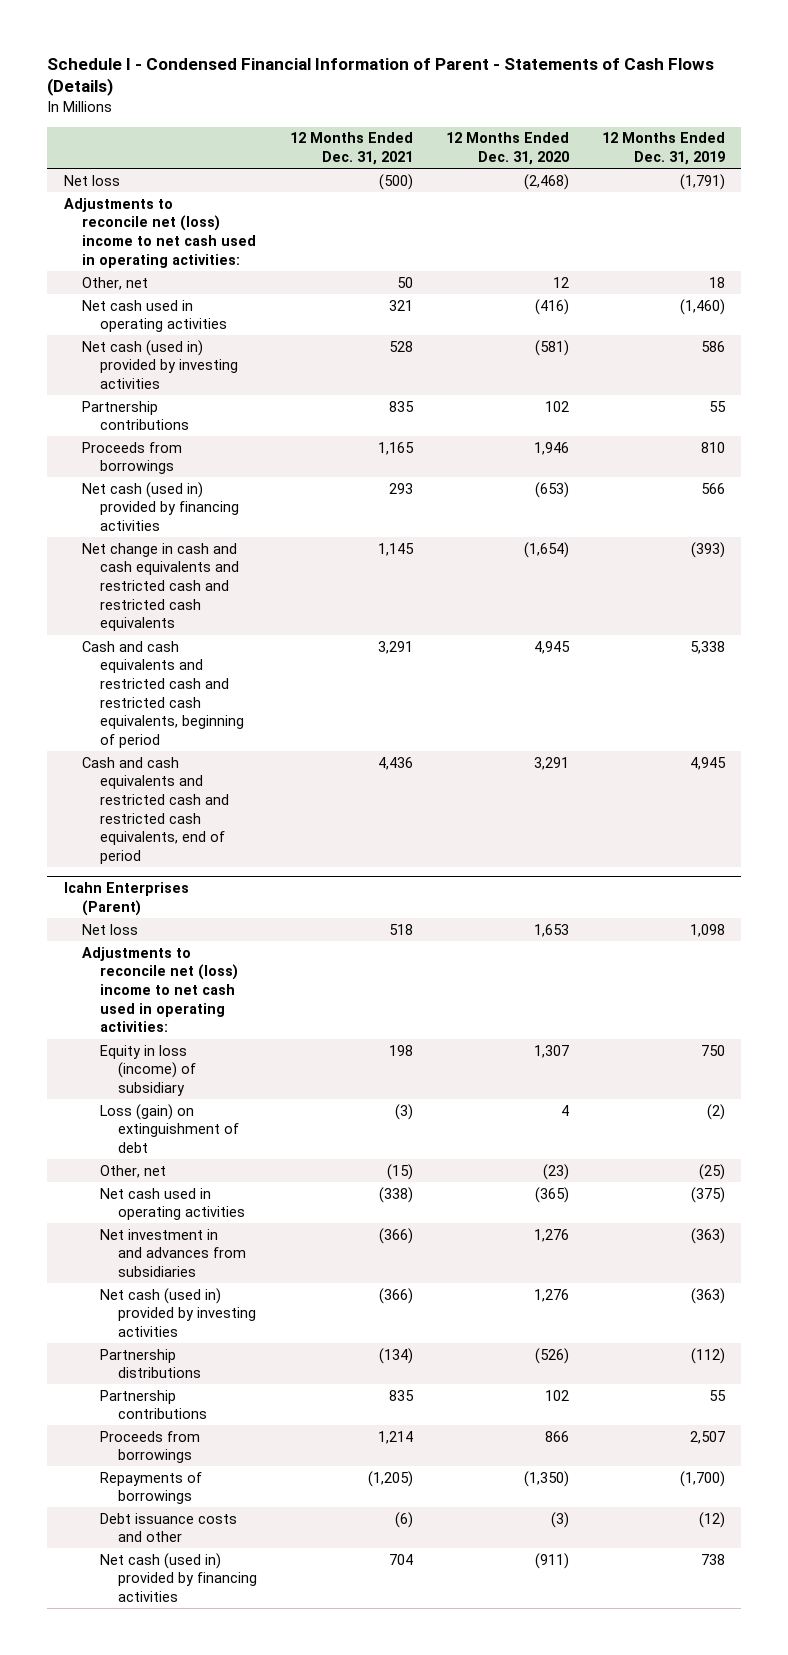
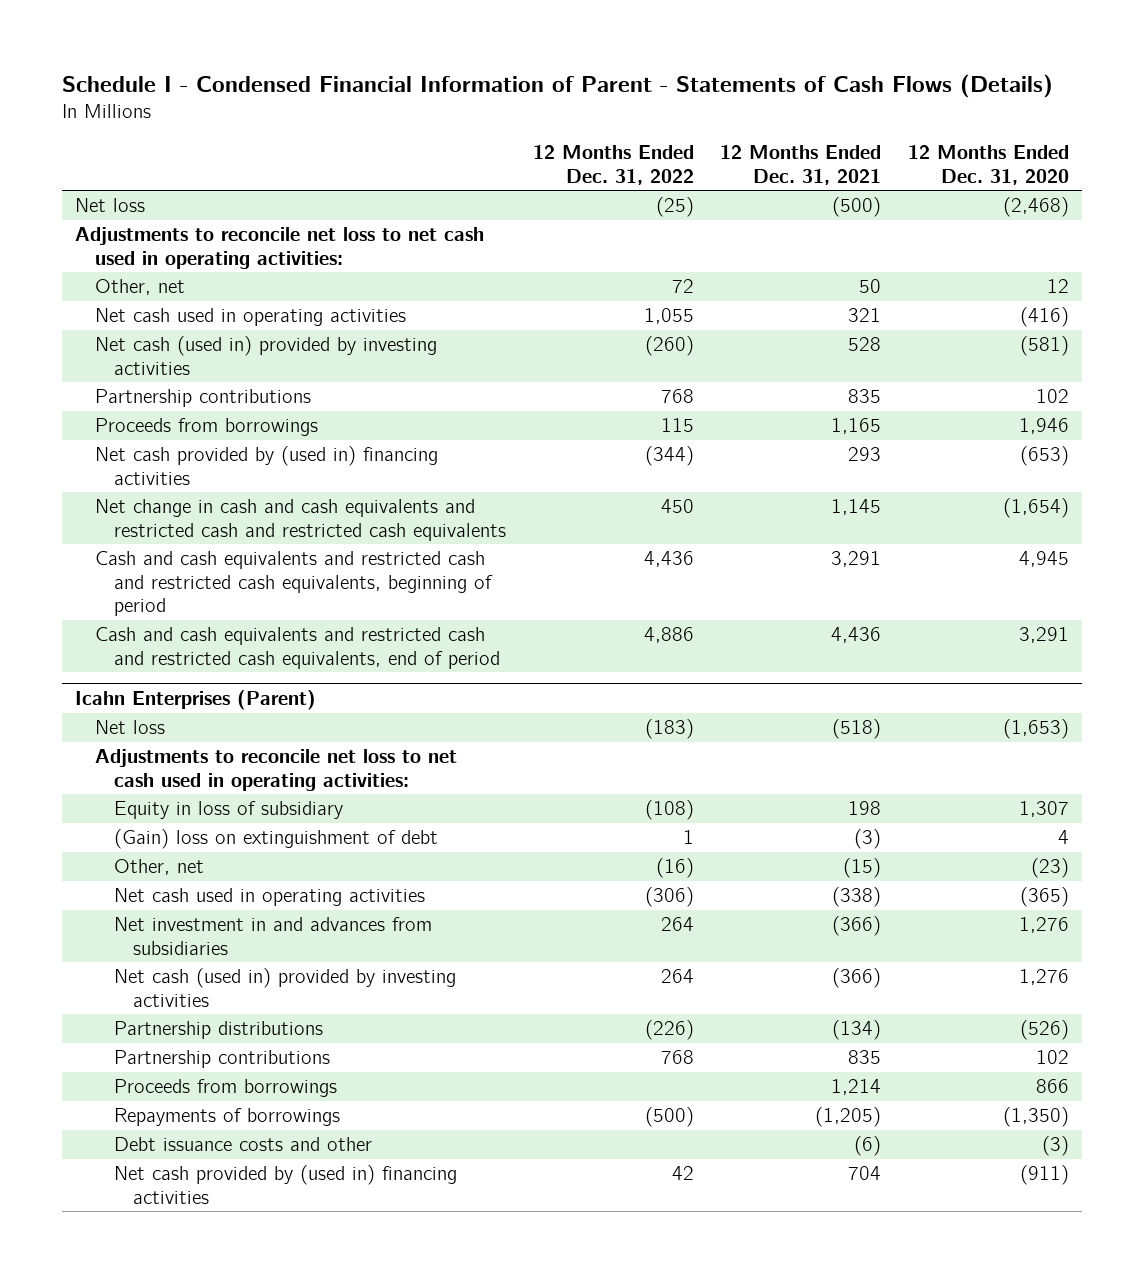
[601,132,725,165] 12 Months Ended Dec. 31, 2019 -> none
none -> [532,145,694,185] 12 Months Ended Dec. 31, 2022
[63,197,256,268] Adjustments to reconcile net (loss) income to net cash used in operating activities: -> [75,227,485,269] Adjustments to reconcile net loss to net cash used in operating activities:
[81,481,239,531] Net cash (used in) provided by financing activities -> [94,446,438,485] Net cash provided by (used in) financing activities
[388,923,413,935] 518 -> [832,719,882,740] (518)
[533,923,569,937] 1,653 -> [1002,719,1069,740] (1,653)
[81,946,238,1033] Adjustments to reconcile net (loss) income to net cash used in operating activities: -> [94,749,457,791] Adjustments to reconcile net loss to net cash used in operating activities:
[99,1044,196,1096] Equity in loss (income) of subsidiary -> [113,801,343,820] Equity in loss of subsidiary
[99,1103,239,1153] Loss (gain) on extinguishment of debt -> [113,829,438,850] (Gain) loss on extinguishment of debt
[99,1552,257,1602] Net cash (used in) provided by financing activities -> [113,1165,457,1204] Net cash provided by (used in) financing activities

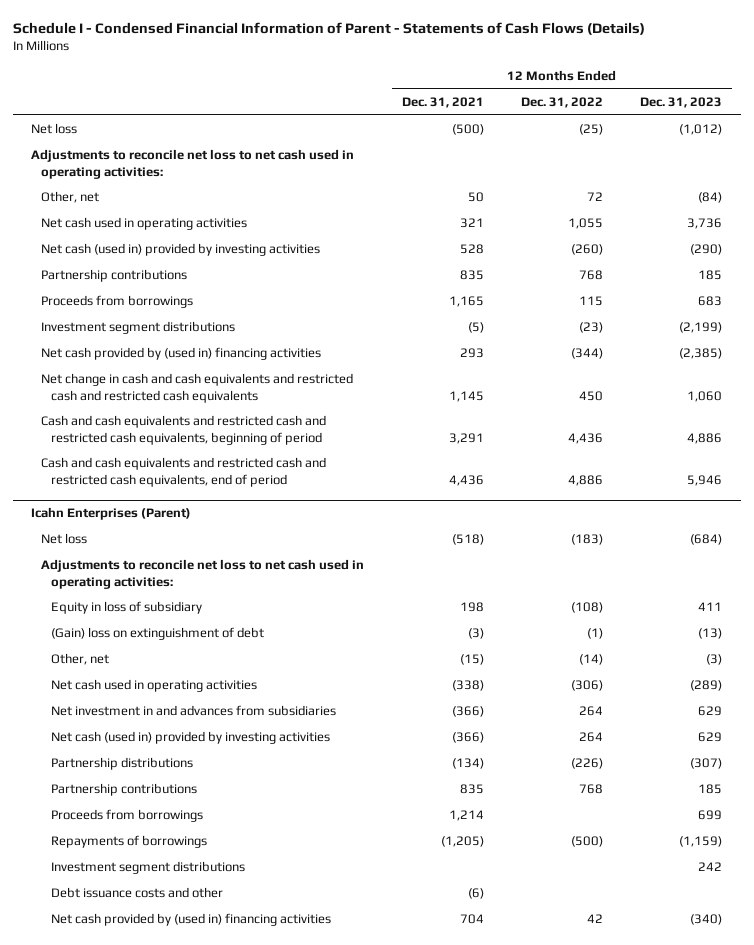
[907,145,1069,185] 12 Months Ended Dec. 31, 2020 -> none
none -> [640,97,723,109] Dec. 31, 2023
none -> [41,321,236,335] Investment segment distributions
[682,830,694,845] 1 -> [586,628,603,640] (1)
[655,858,694,879] (16) -> [578,654,603,666] (14)
none -> [51,861,246,875] Investment segment distributions

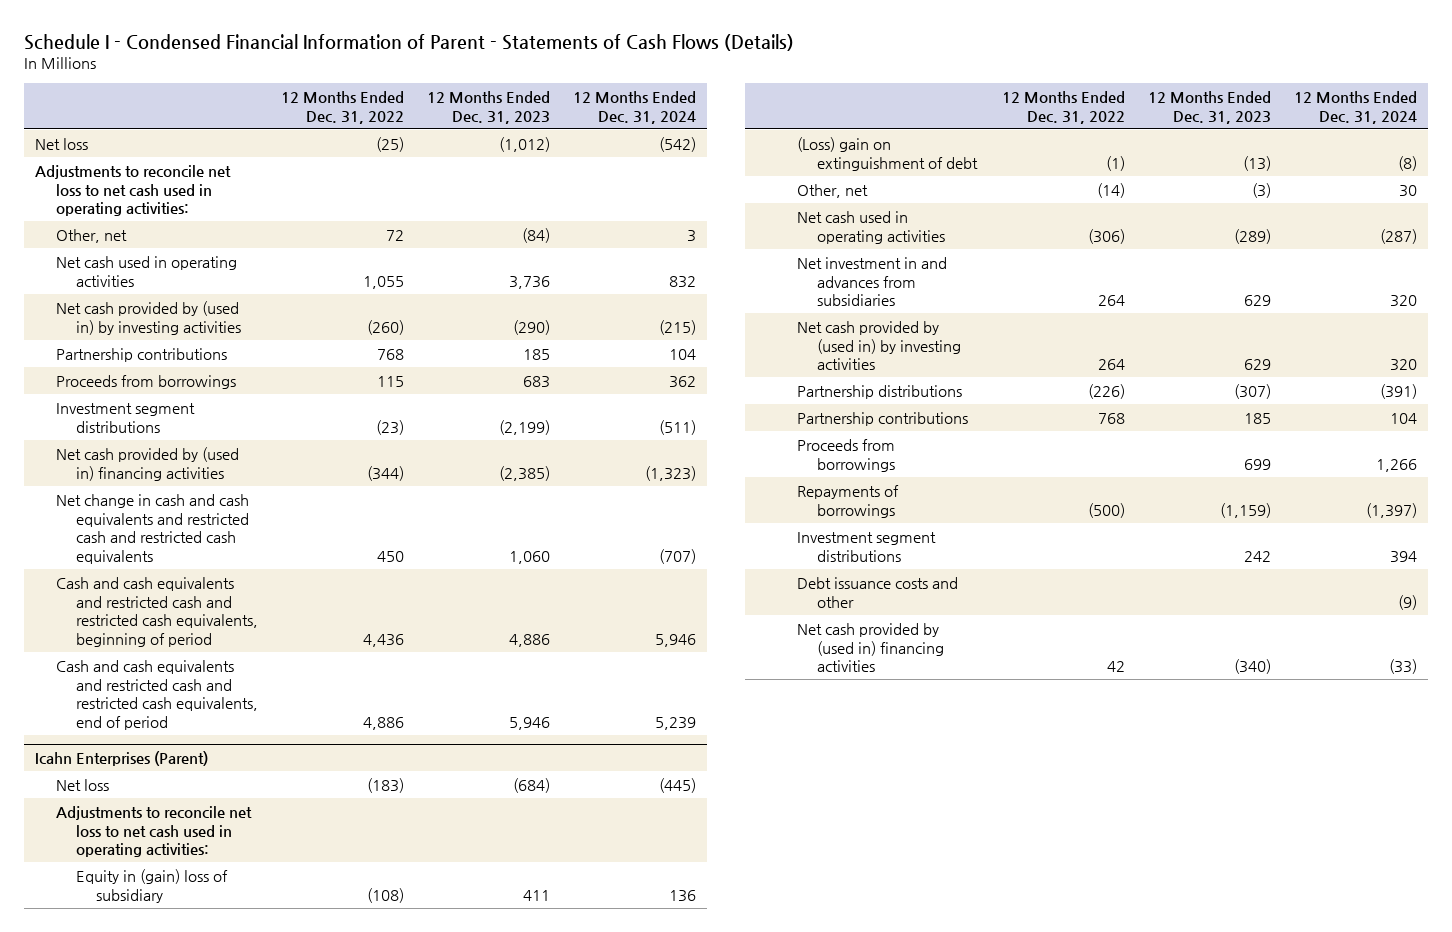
[401,97,484,109] Dec. 31, 2021 -> none
none -> [572,90,696,124] 12 Months Ended Dec. 31, 2024
[41,243,321,257] Net cash (used in) provided by investing activities -> [55,300,241,335] Net cash provided by (used in) by investing activities
[51,601,203,615] Equity in loss of subsidiary -> [75,868,228,903] Equity in (gain) loss of subsidiary
[51,627,265,641] (Gain) loss on extinguishment of debt -> [796,136,978,171] (Loss) gain on extinguishment of debt
[51,731,331,745] Net cash (used in) provided by investing activities -> [796,320,961,371] Net cash provided by (used in) by investing activities

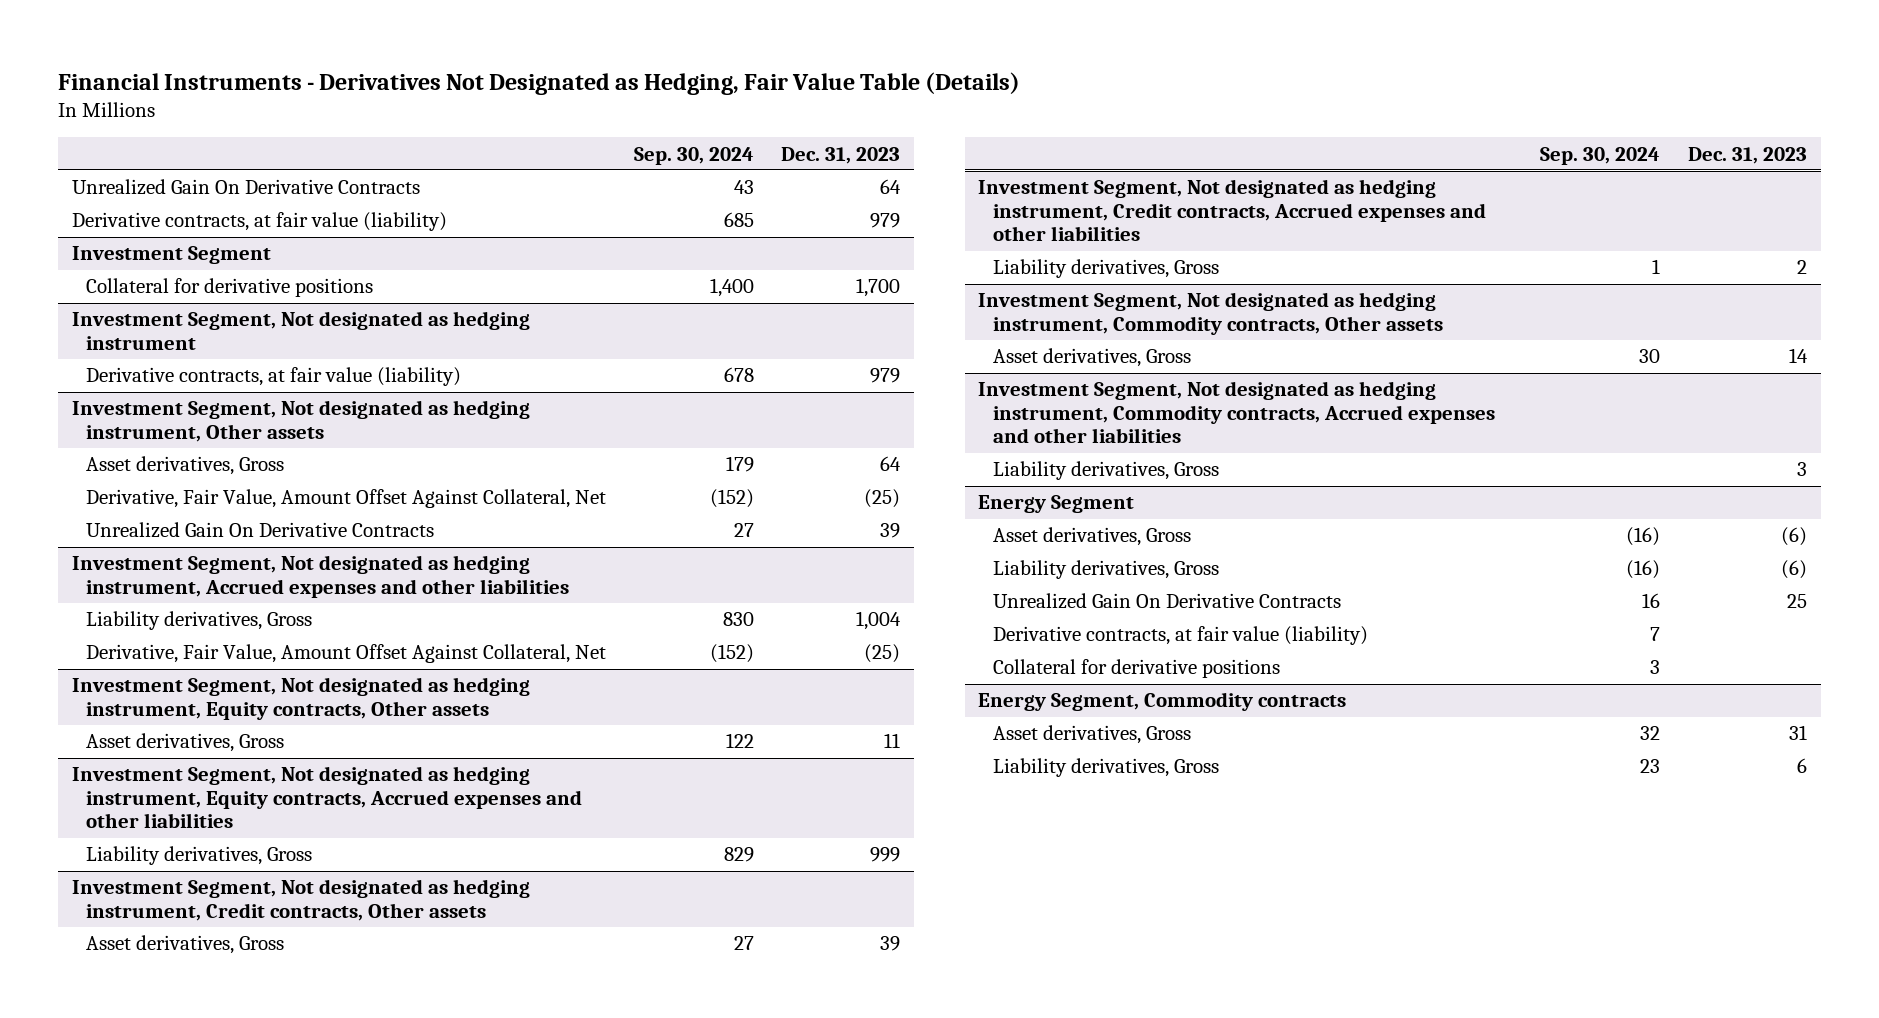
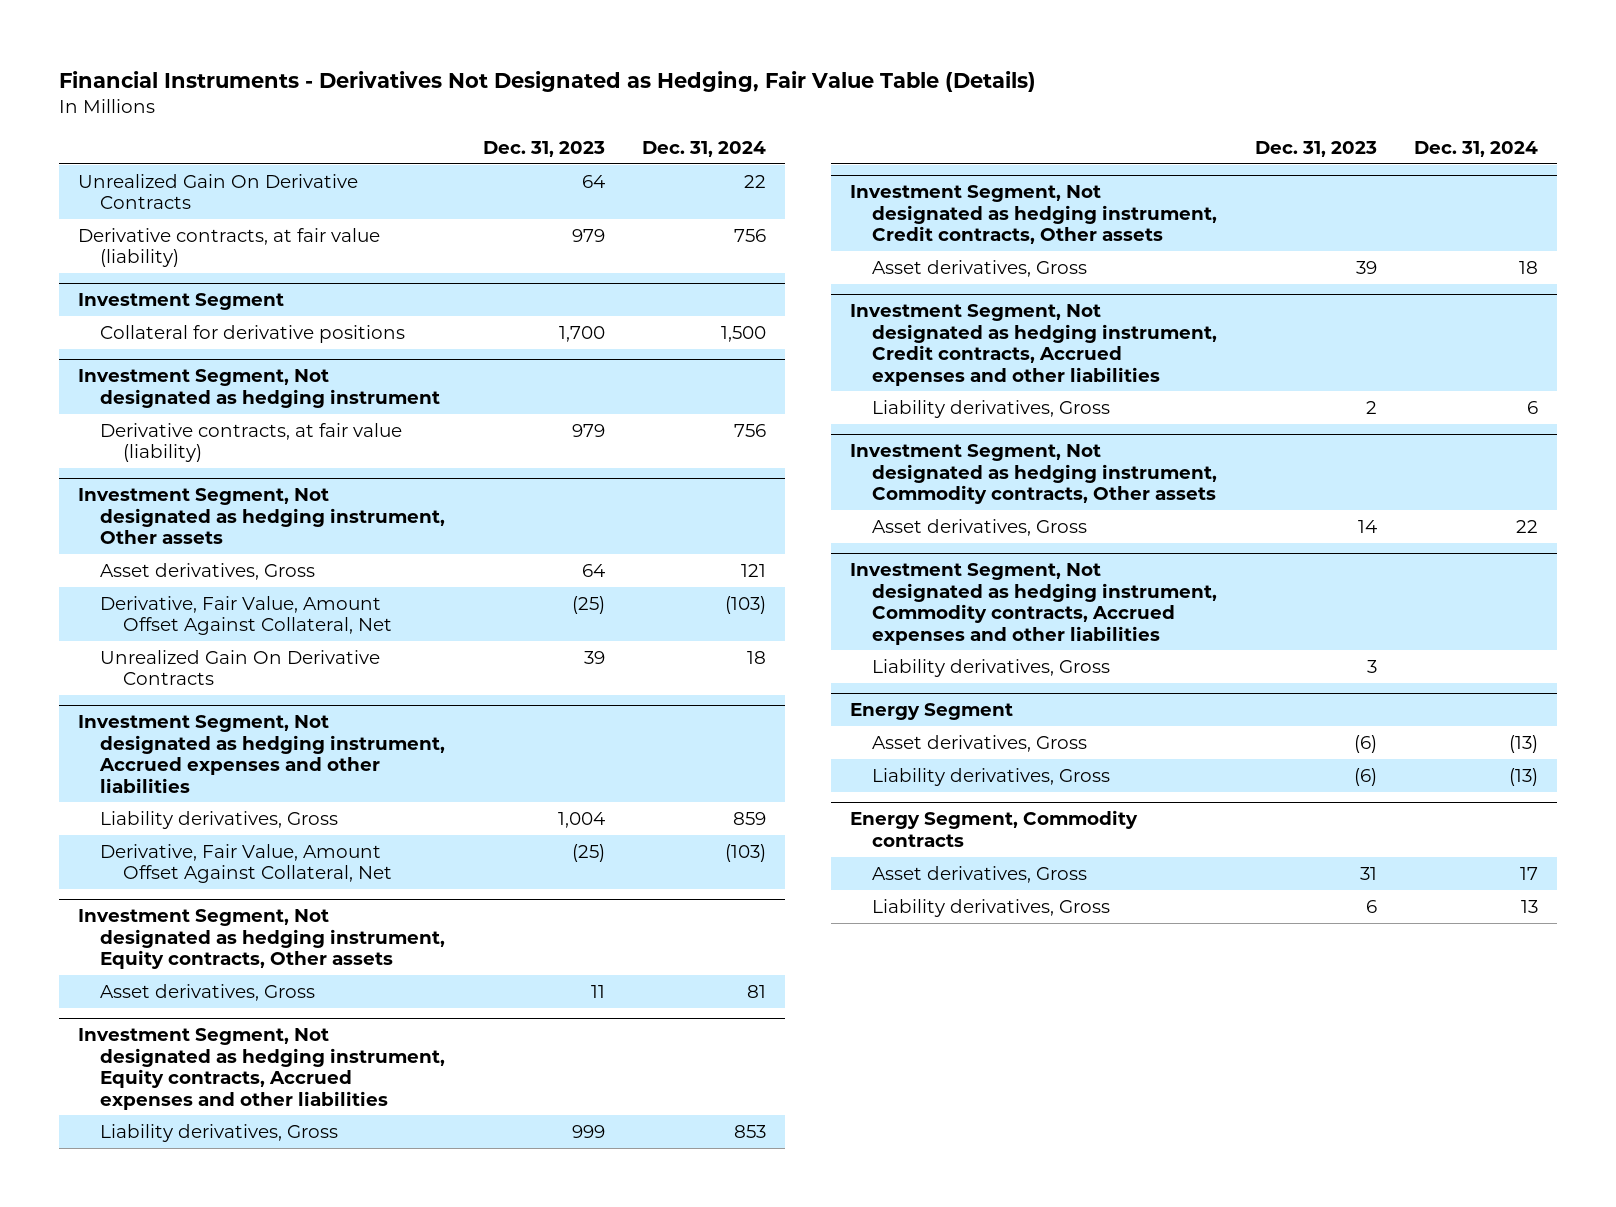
[633,146,754,165] Sep. 30, 2024 -> none
none -> [642,141,767,158] Dec. 31, 2024
[993,593,1342,610] Unrealized Gain On Derivative Contracts -> none
[993,626,1369,646] Derivative contracts, at fair value (liability) -> none
[993,659,1281,679] Collateral for derivative positions -> none

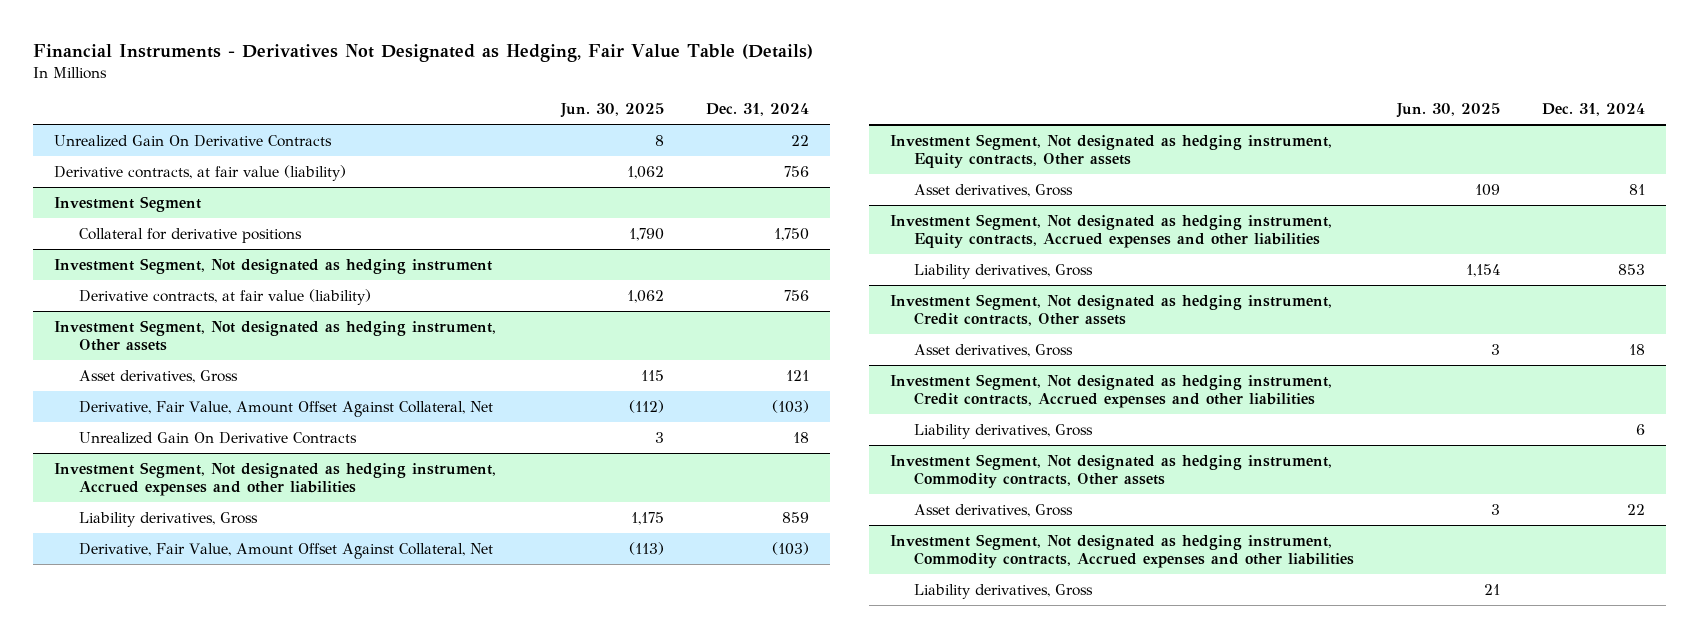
[482,141,605,158] Dec. 31, 2023 -> none
none -> [559,103,664,119] Jun. 30, 2025
[721,325,767,342] 1,500 -> [774,227,810,241] 1,750
[849,703,1013,721] Energy Segment -> none
[872,734,1088,752] Asset derivatives, Gross -> none
[872,767,1111,786] Liability derivatives, Gross -> none
[849,810,1138,847] Energy Segment, Commodity contracts -> none
[872,865,1088,883] Asset derivatives, Gross -> none
[872,898,1111,917] Liability derivatives, Gross -> none

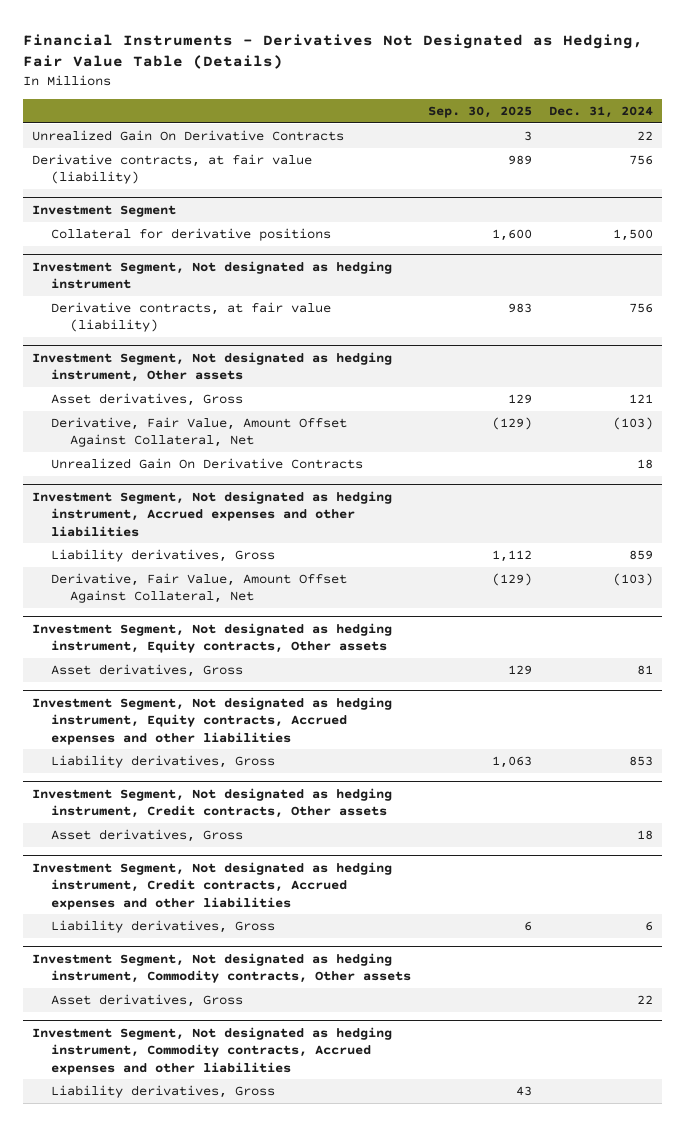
[559,103,664,119] Jun. 30, 2025 -> none
none -> [428,105,533,118] Sep. 30, 2025
[774,227,810,241] 1,750 -> [613,229,654,242] 1,500

